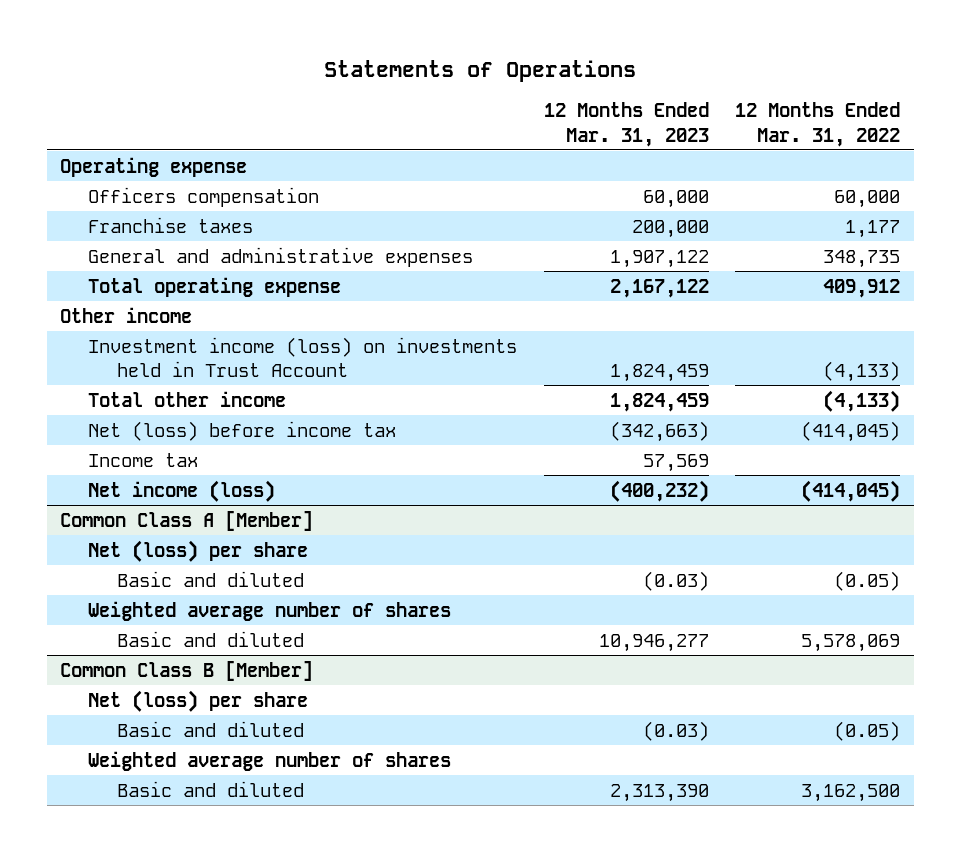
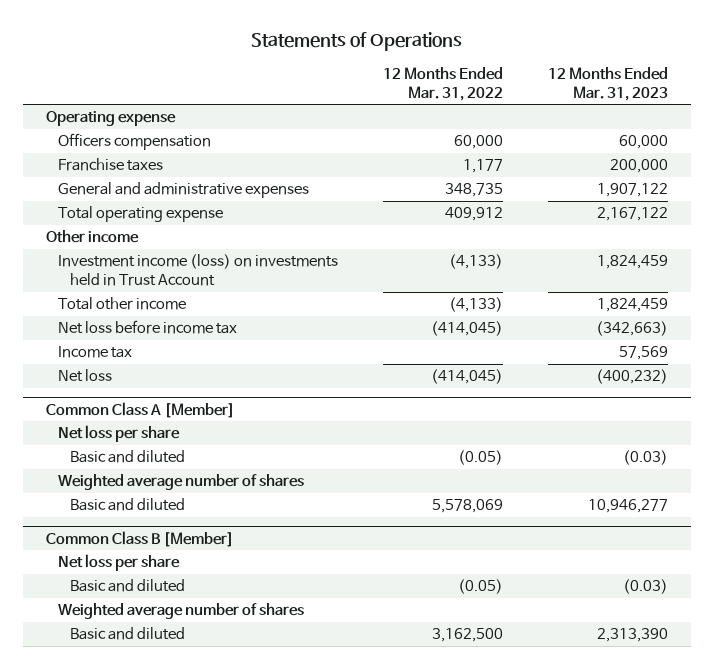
[88,420,397,441] Net (loss) before income tax -> [57,320,237,335] Net loss before income tax
[88,479,276,502] Net income (loss) -> [57,369,112,383] Net loss
[88,539,309,562] Net (loss) per share -> [57,425,180,443] Net loss per share
[88,689,309,712] Net (loss) per share -> [57,554,180,572] Net loss per share

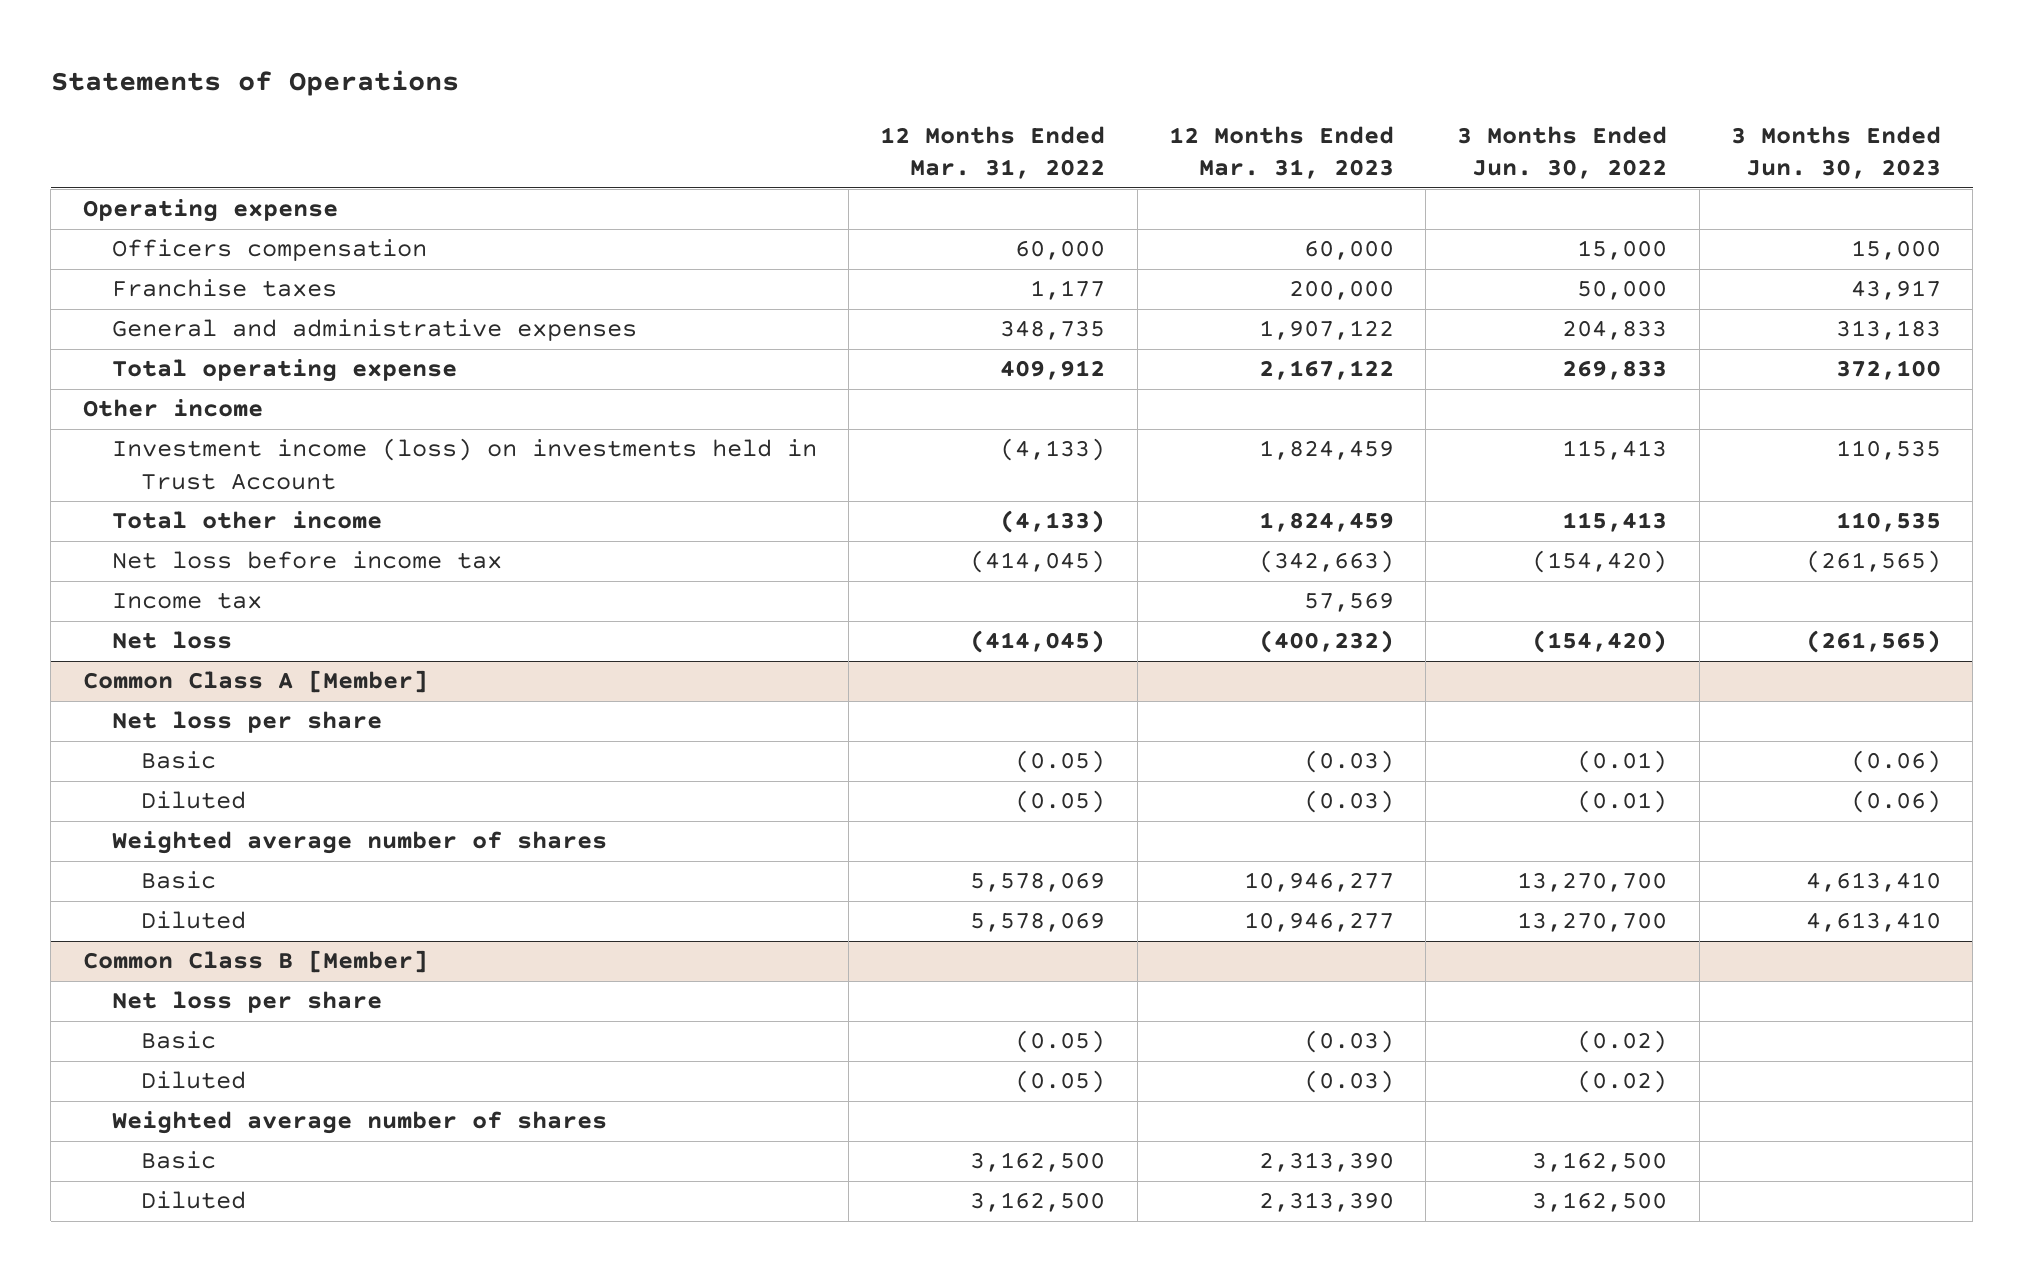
none -> [1457,125,1668,180] 3 Months Ended Jun. 30, 2022
none -> [1730,125,1941,180] 3 Months Ended Jun. 30, 2023
[69,450,185,464] Basic and diluted -> [141,751,217,770] Basic
none -> [141,791,247,810] Diluted
[69,498,185,512] Basic and diluted -> [141,871,217,890] Basic
none -> [141,911,247,930] Diluted
[69,579,185,593] Basic and diluted -> [141,1031,217,1050] Basic
none -> [141,1071,247,1090] Diluted
[69,627,185,641] Basic and diluted -> [141,1151,217,1170] Basic
none -> [141,1191,247,1210] Diluted

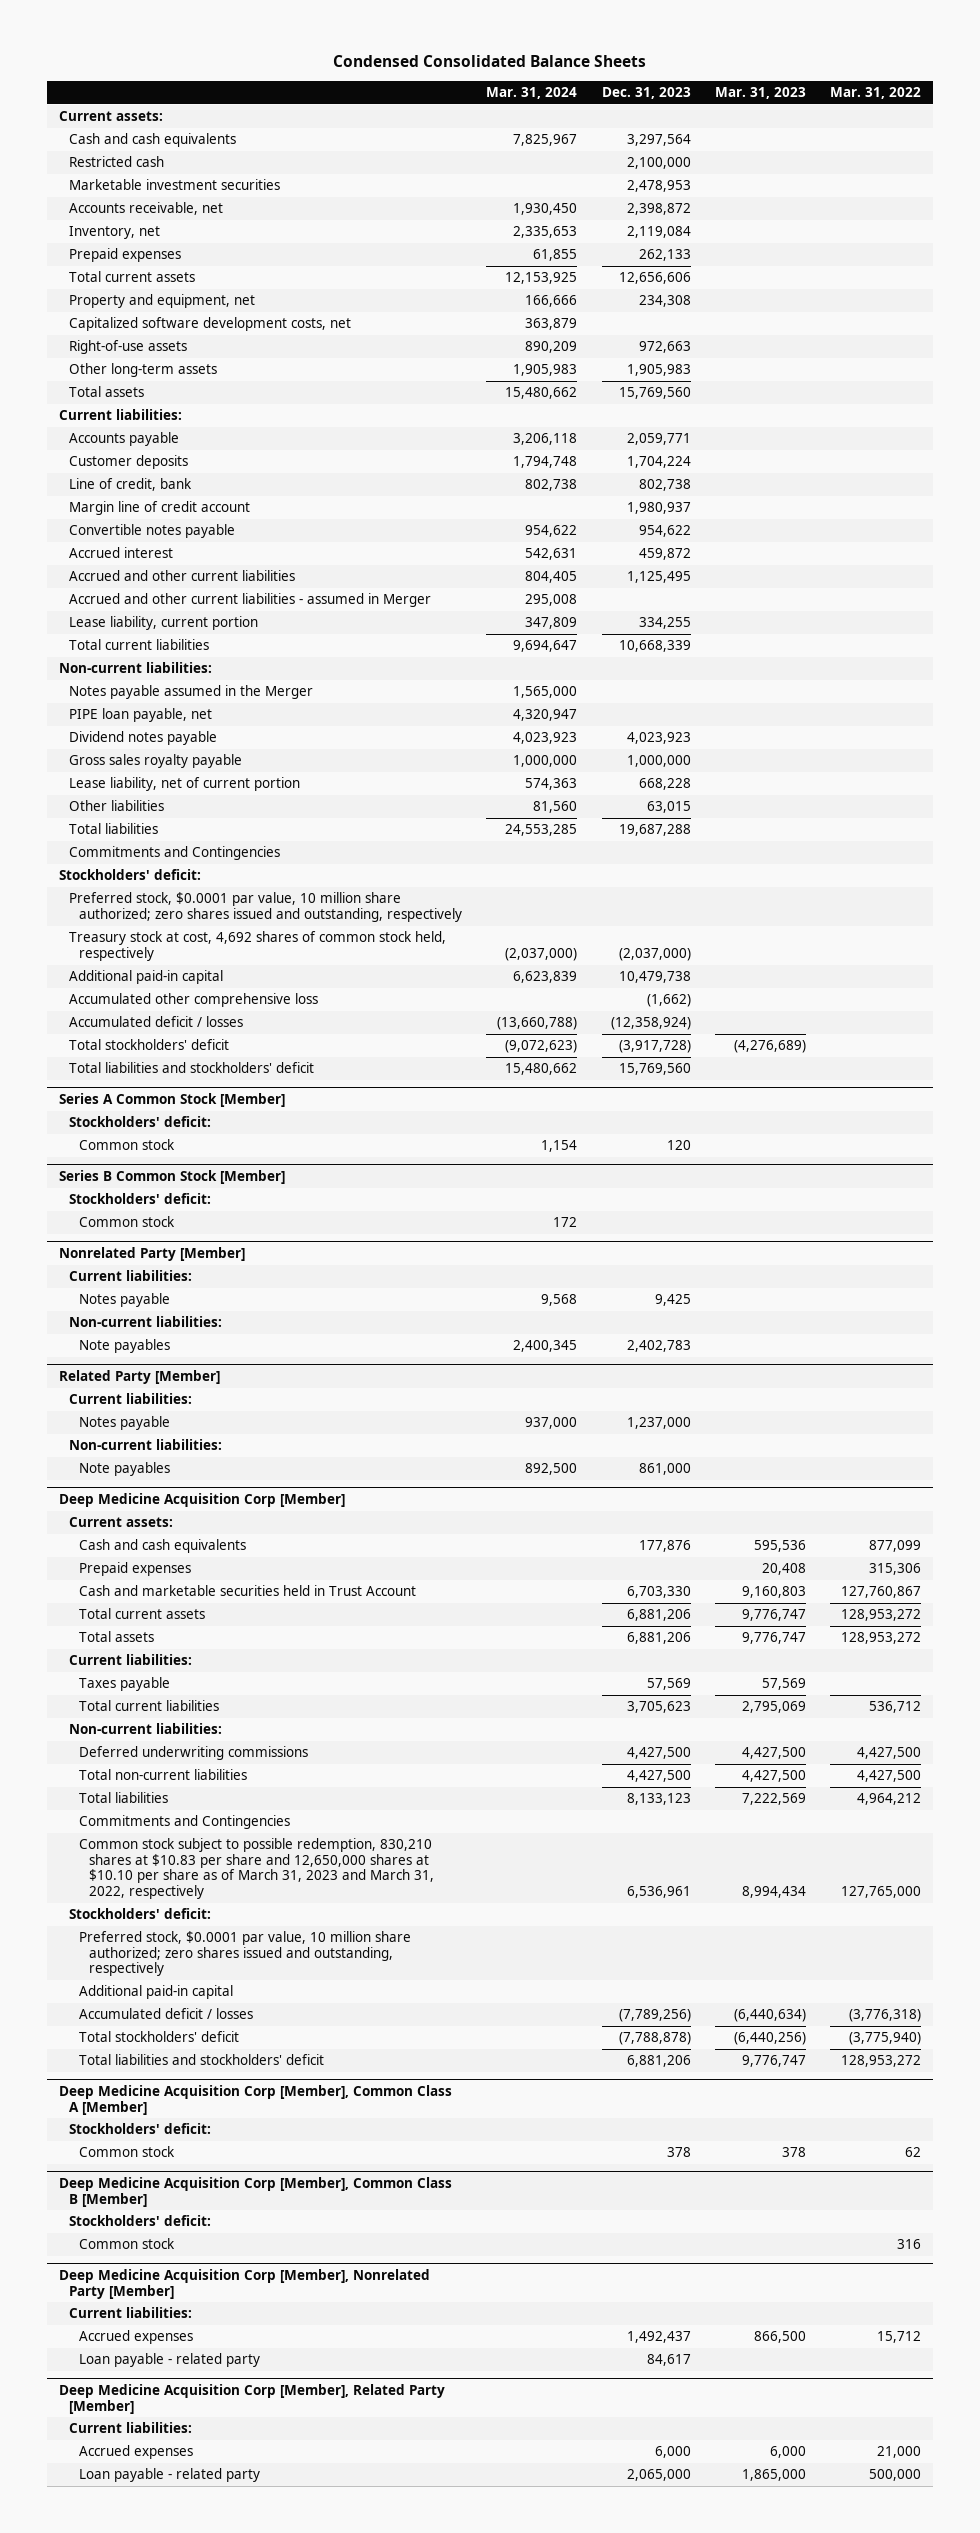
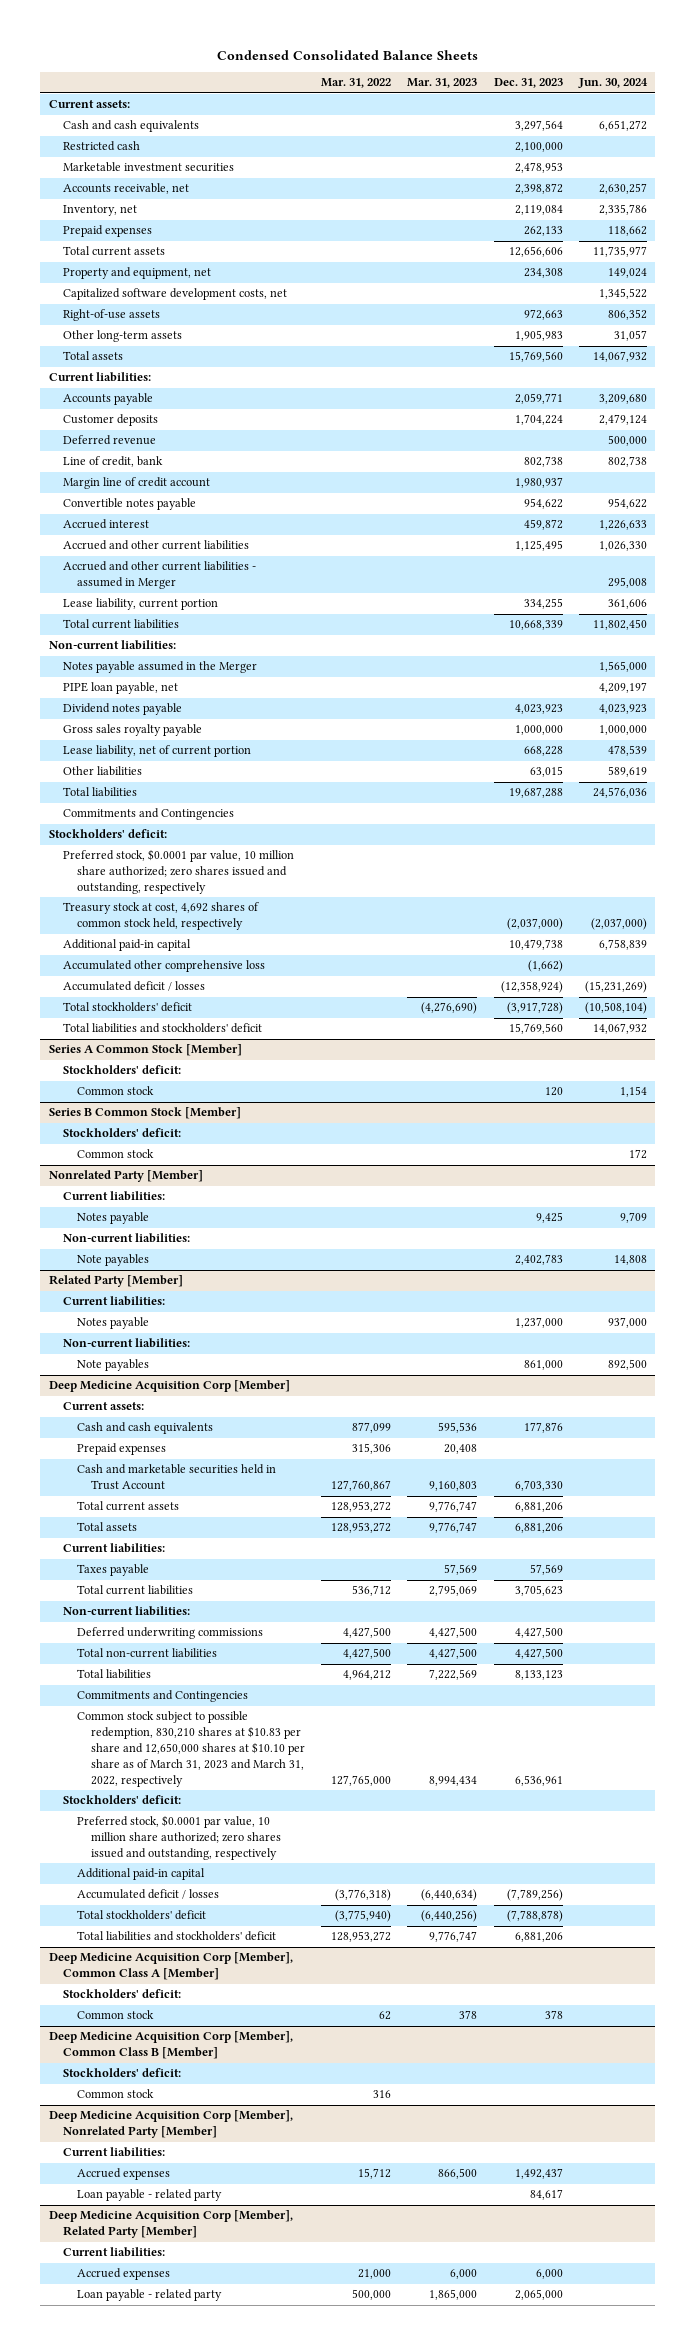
[486,87,578,100] Mar. 31, 2024 -> none
none -> [577,78,648,89] Jun. 30, 2024
none -> [62,435,156,446] Deferred revenue
[733,1040,806,1054] (4,276,689) -> [421,1002,478,1015] (4,276,690)

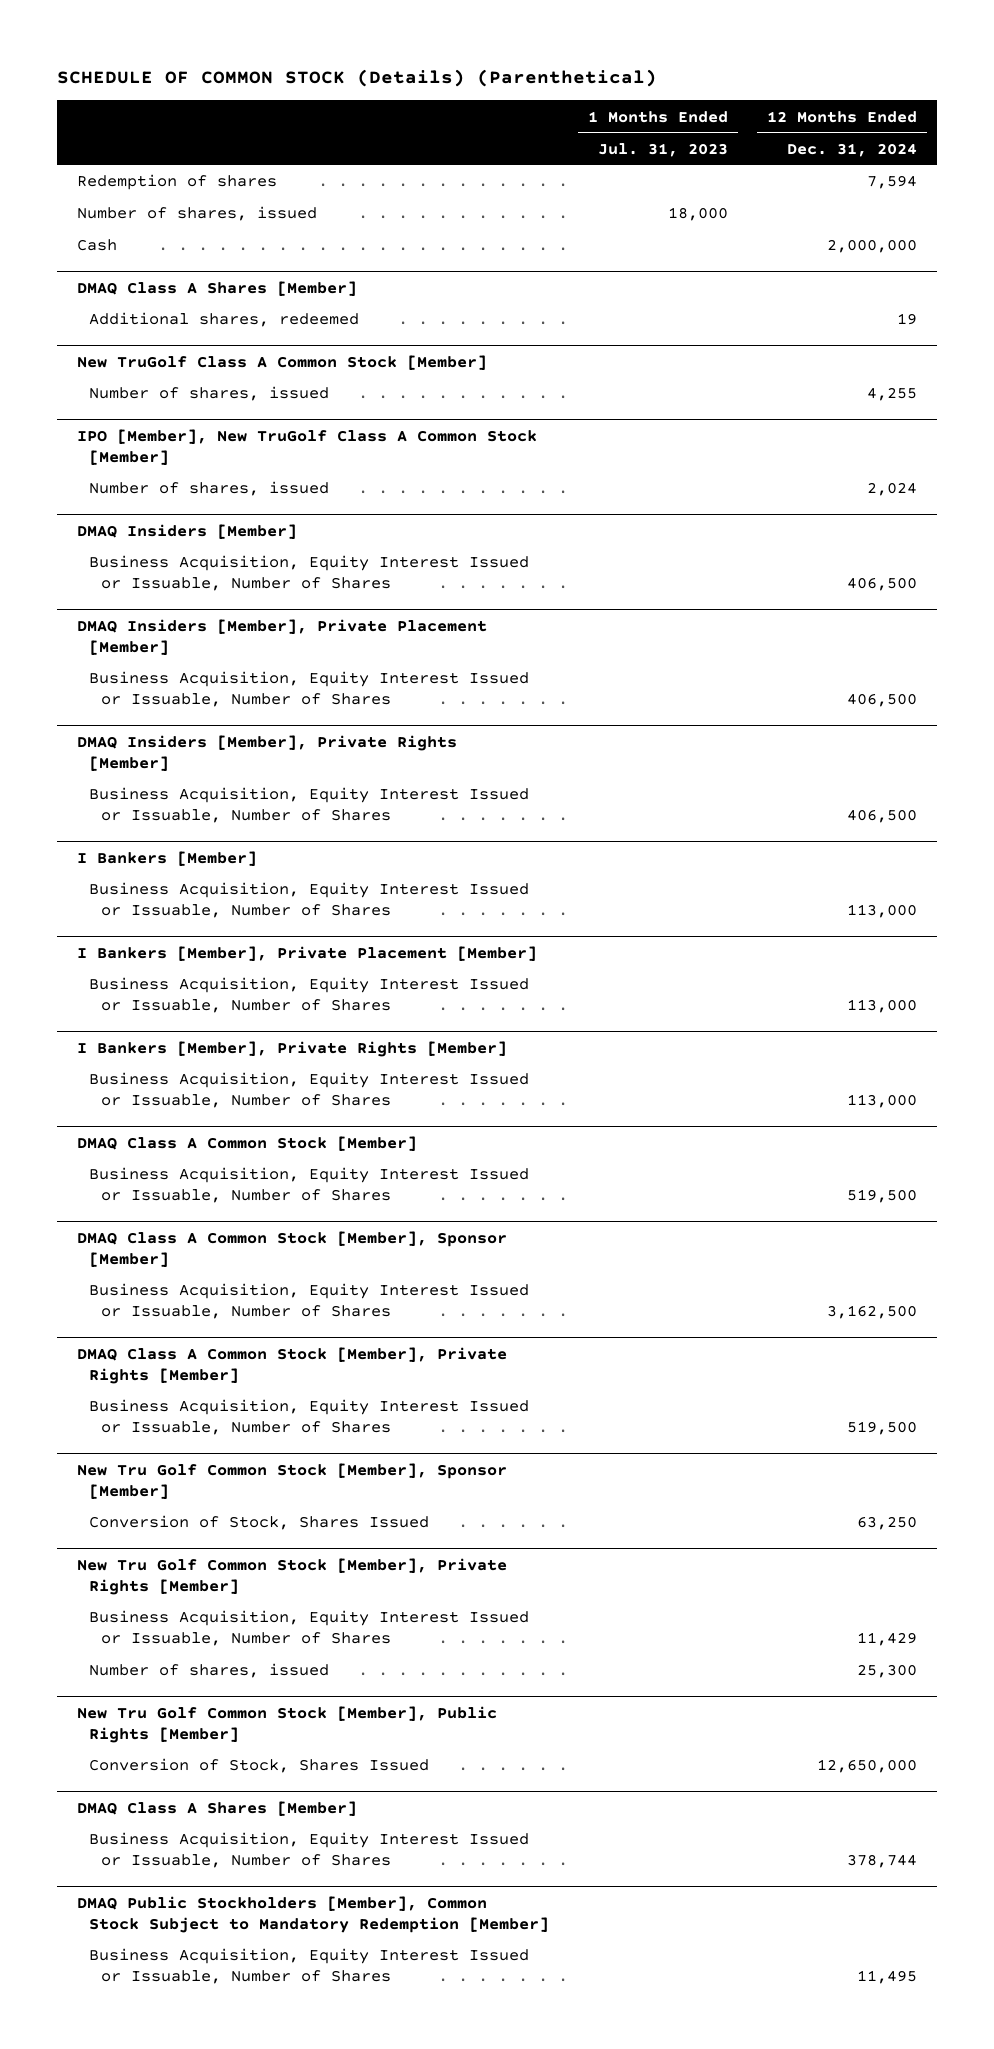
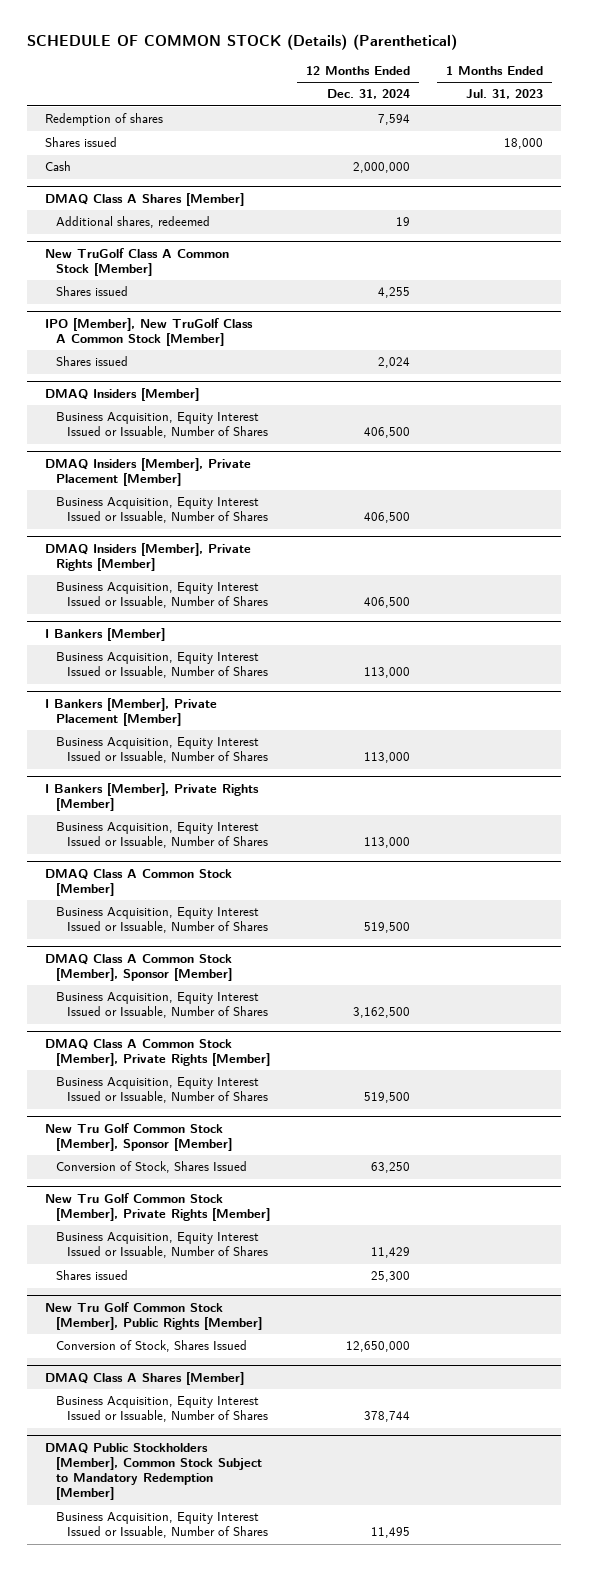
[76,206,317,222] Number of shares, issued -> [45,137,118,148] Shares issued
[88,386,329,402] Number of shares, issued -> [55,286,128,297] Shares issued
[88,481,329,497] Number of shares, issued -> [55,356,128,367] Shares issued
[88,1663,329,1679] Number of shares, issued -> [55,1270,128,1281] Shares issued

